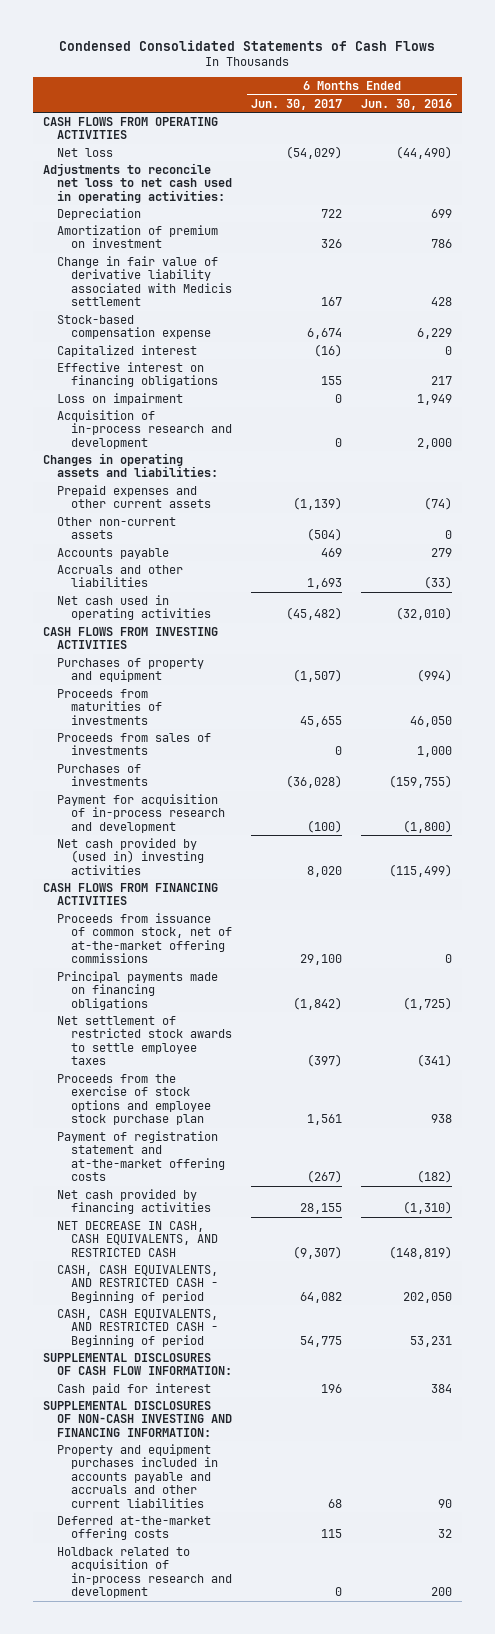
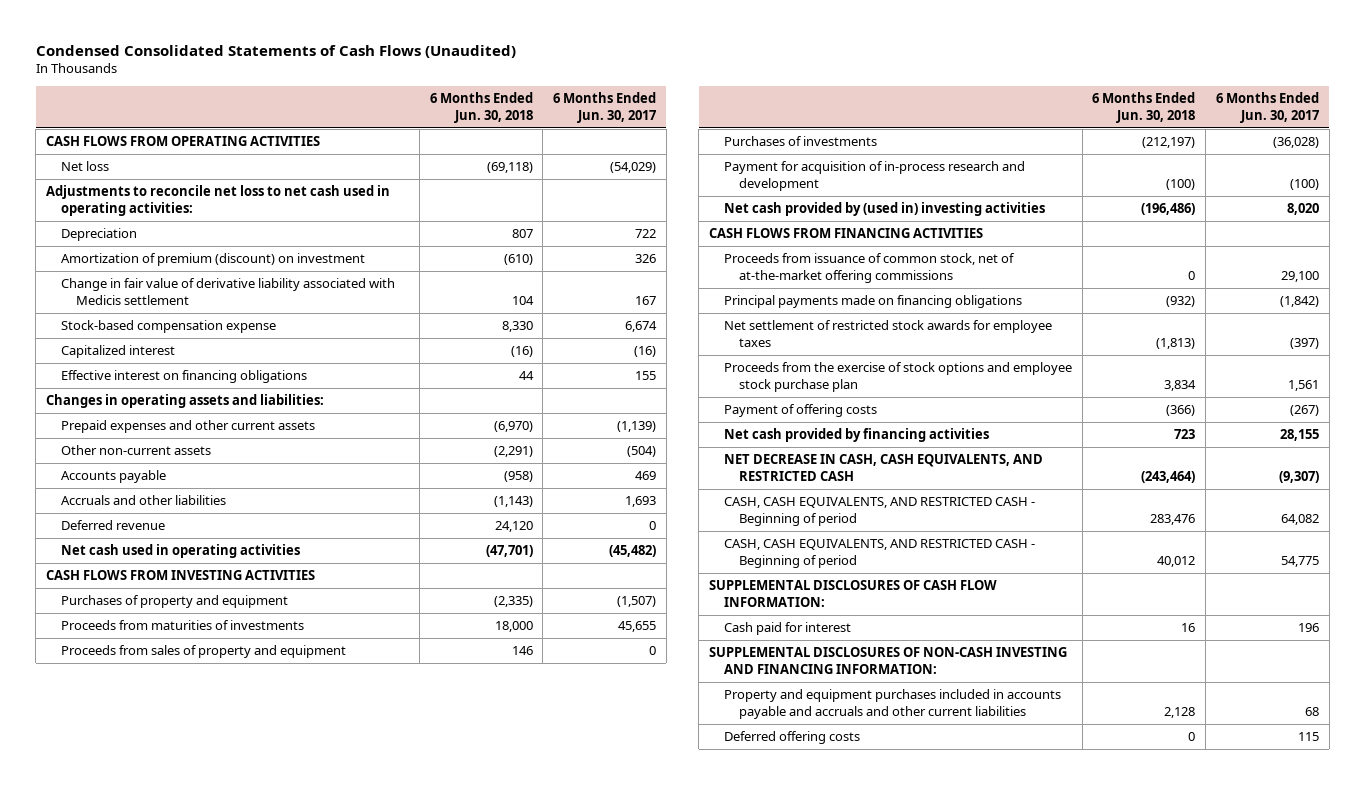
[59,39,436,51] Condensed Consolidated Statements of Cash Flows -> [35,44,516,58] Condensed Consolidated Statements of Cash Flows (Unaudited)
[361,98,453,110] Jun. 30, 2016 -> none
none -> [429,92,533,123] 6 Months Ended Jun. 30, 2018
[57,224,219,249] Amortization of premium on investment -> [61,253,366,267] Amortization of premium (discount) on investment
[57,392,184,405] Loss on impairment -> none
[57,409,233,449] Acquisition of in-process research and development -> none
none -> [61,520,166,531] Deferred revenue
[57,732,212,756] Proceeds from sales of investments -> [61,645,347,659] Proceeds from sales of property and equipment
[57,1015,233,1066] Net settlement of restricted stock awards to settle employee taxes -> [723,320,1052,347] Net settlement of restricted stock awards for employee taxes
[57,1130,226,1182] Payment of registration statement and at-the-market offering costs -> [723,404,877,418] Payment of offering costs
[57,1546,233,1599] Holdback related to acquisition of in-process research and development -> none
[57,1515,212,1541] Deferred at-the-market offering costs -> [723,731,860,745] Deferred offering costs

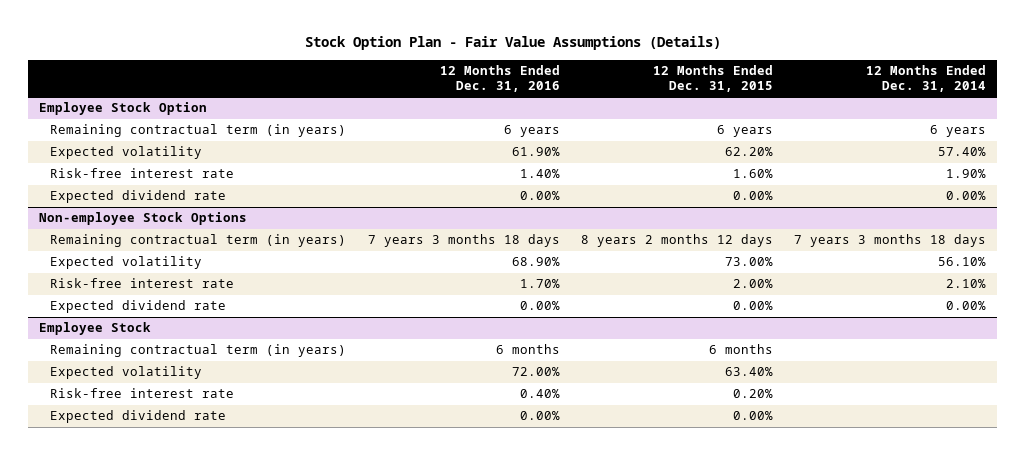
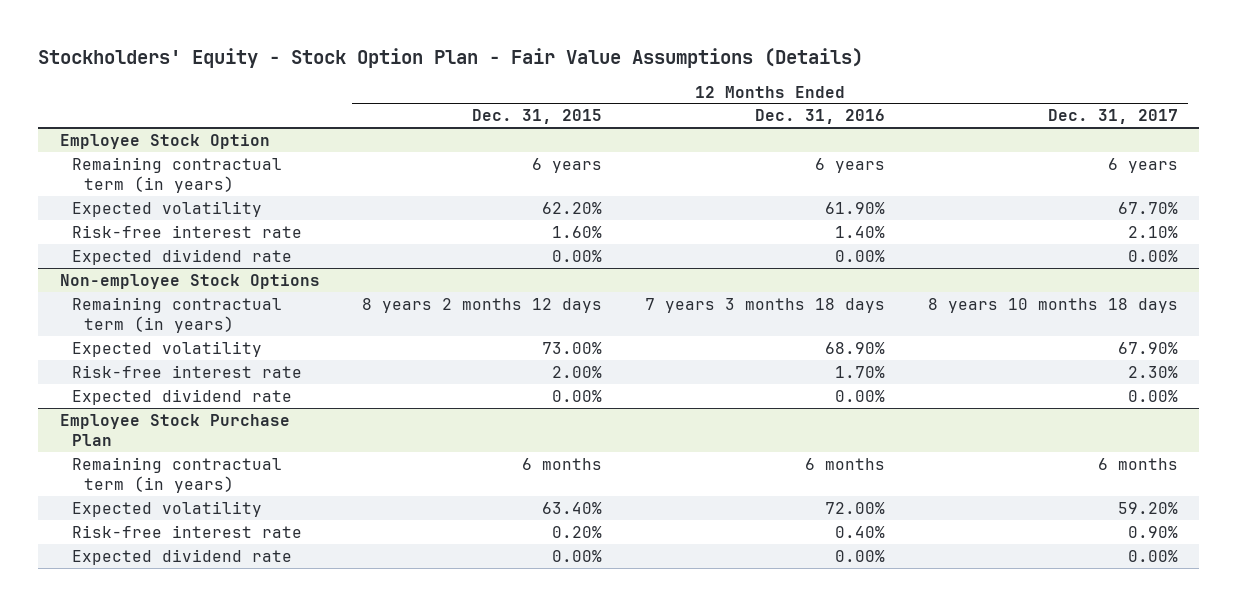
[304,36,721,51] Stock Option Plan - Fair Value Assumptions (Details) -> [38,47,864,68] Stockholders' Equity - Stock Option Plan - Fair Value Assumptions (Details)
[866,64,987,92] 12 Months Ended Dec. 31, 2014 -> none
none -> [1047,109,1178,125] Dec. 31, 2017
[38,322,151,336] Employee Stock -> [59,413,290,446] Employee Stock Purchase Plan

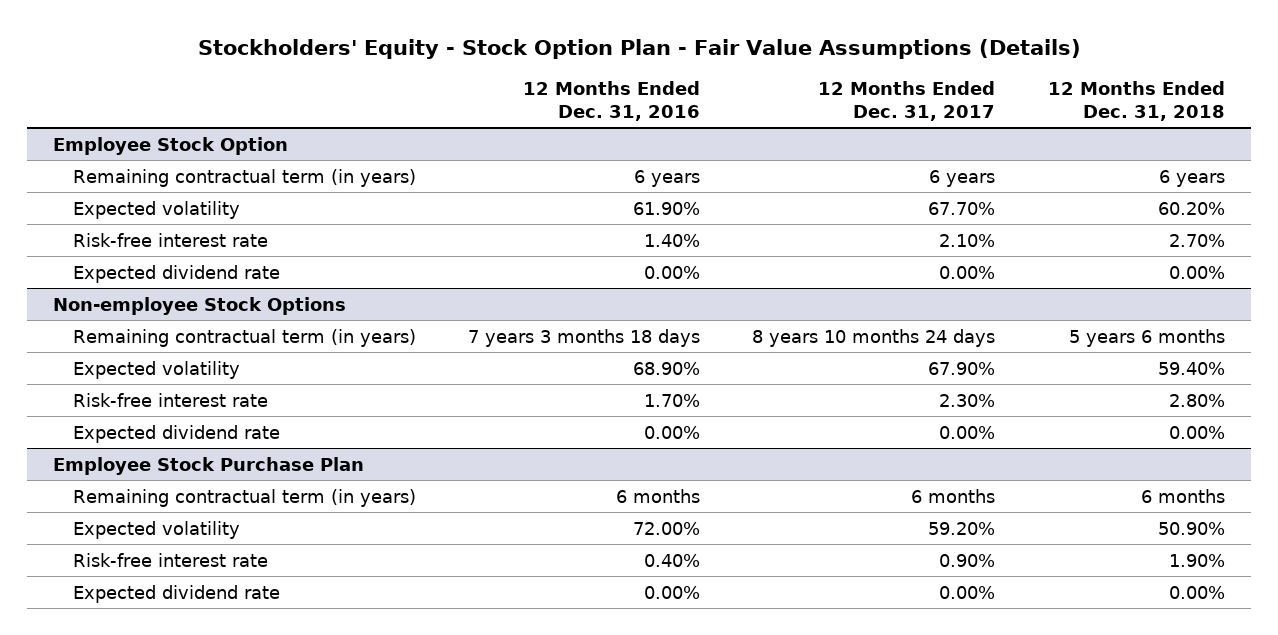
[472,109,603,125] Dec. 31, 2015 -> none
none -> [1047,81,1225,121] 12 Months Ended Dec. 31, 2018
[927,297,1178,313] 8 years 10 months 18 days -> [752,328,996,347] 8 years 10 months 24 days

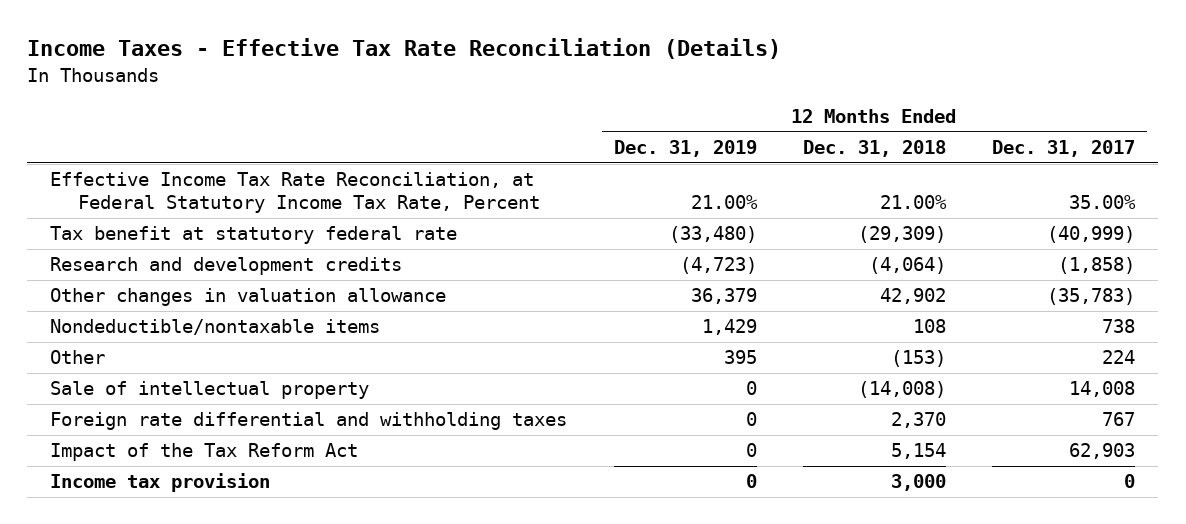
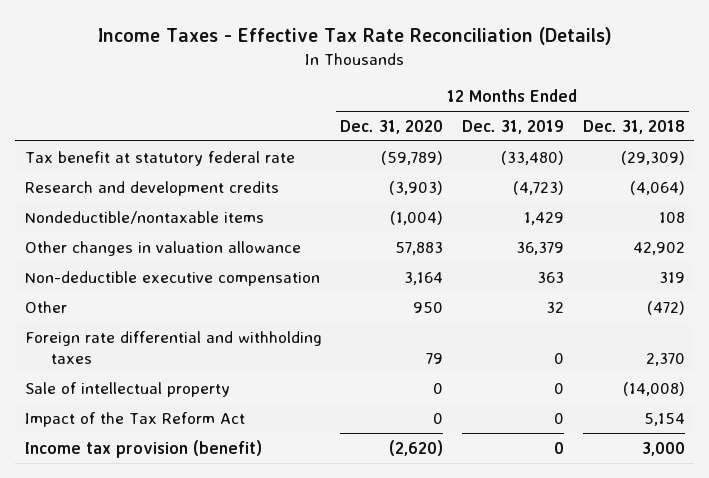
[992,140,1136,158] Dec. 31, 2017 -> none
none -> [340,119,444,134] Dec. 31, 2020
[50,172,540,214] Effective Income Tax Rate Reconciliation, at Federal Statutory Income Tax Rate, Percent -> none
[50,288,447,307] Other changes in valuation allowance -> [24,240,301,256] Other changes in valuation allowance
none -> [24,270,320,286] Non-deductible executive compensation
[723,350,757,365] 395 -> [545,301,564,313] 32
[890,350,946,368] (153) -> [646,300,685,315] (472)
[50,381,370,400] Sale of intellectual property -> [24,381,230,397] Sale of intellectual property
[50,473,271,493] Income tax provision -> [24,439,262,458] Income tax provision (benefit)

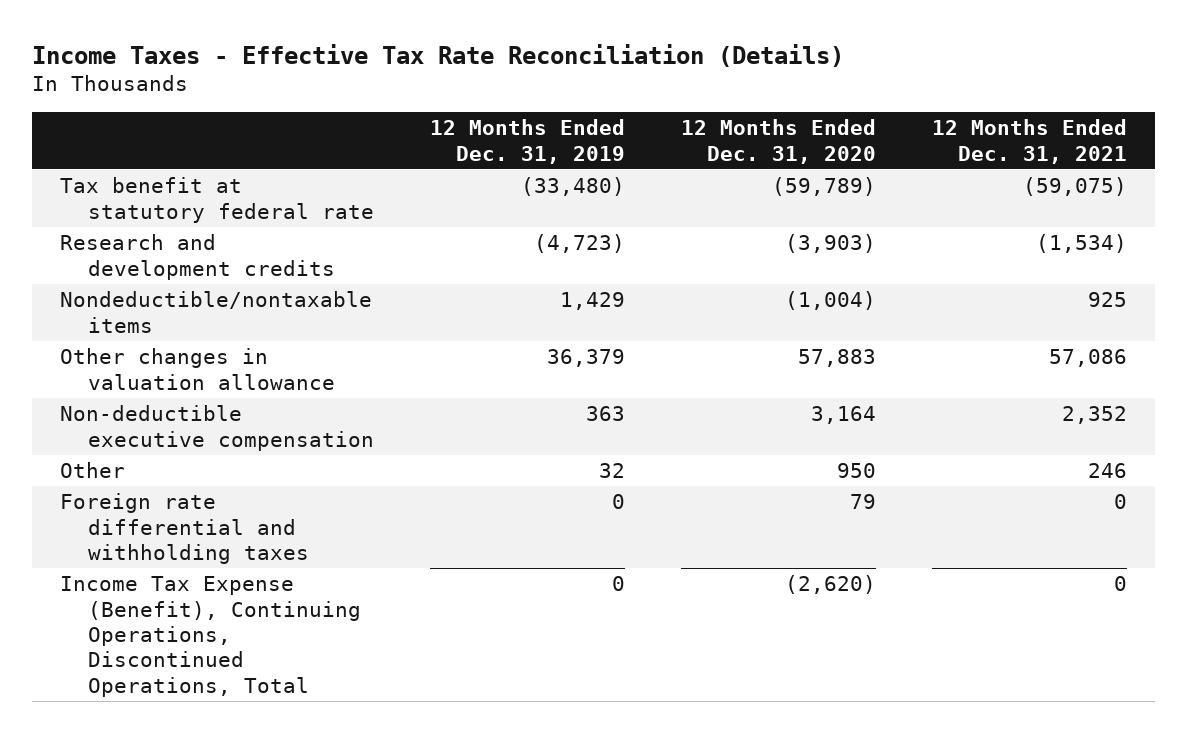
[582,119,685,134] Dec. 31, 2018 -> none
none -> [931,119,1127,164] 12 Months Ended Dec. 31, 2021
[24,381,230,397] Sale of intellectual property -> none
[24,411,245,427] Impact of the Tax Reform Act -> none
[24,439,262,458] Income tax provision (benefit) -> [59,576,361,697] Income Tax Expense (Benefit), Continuing Operations, Discontinued Operations, Total

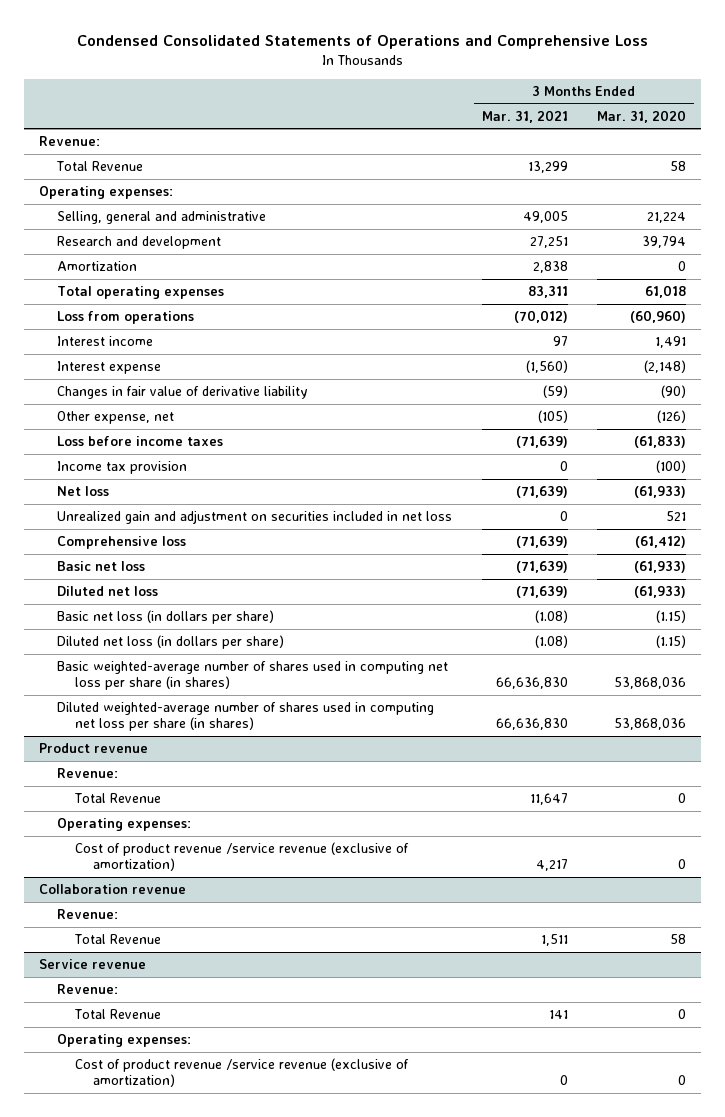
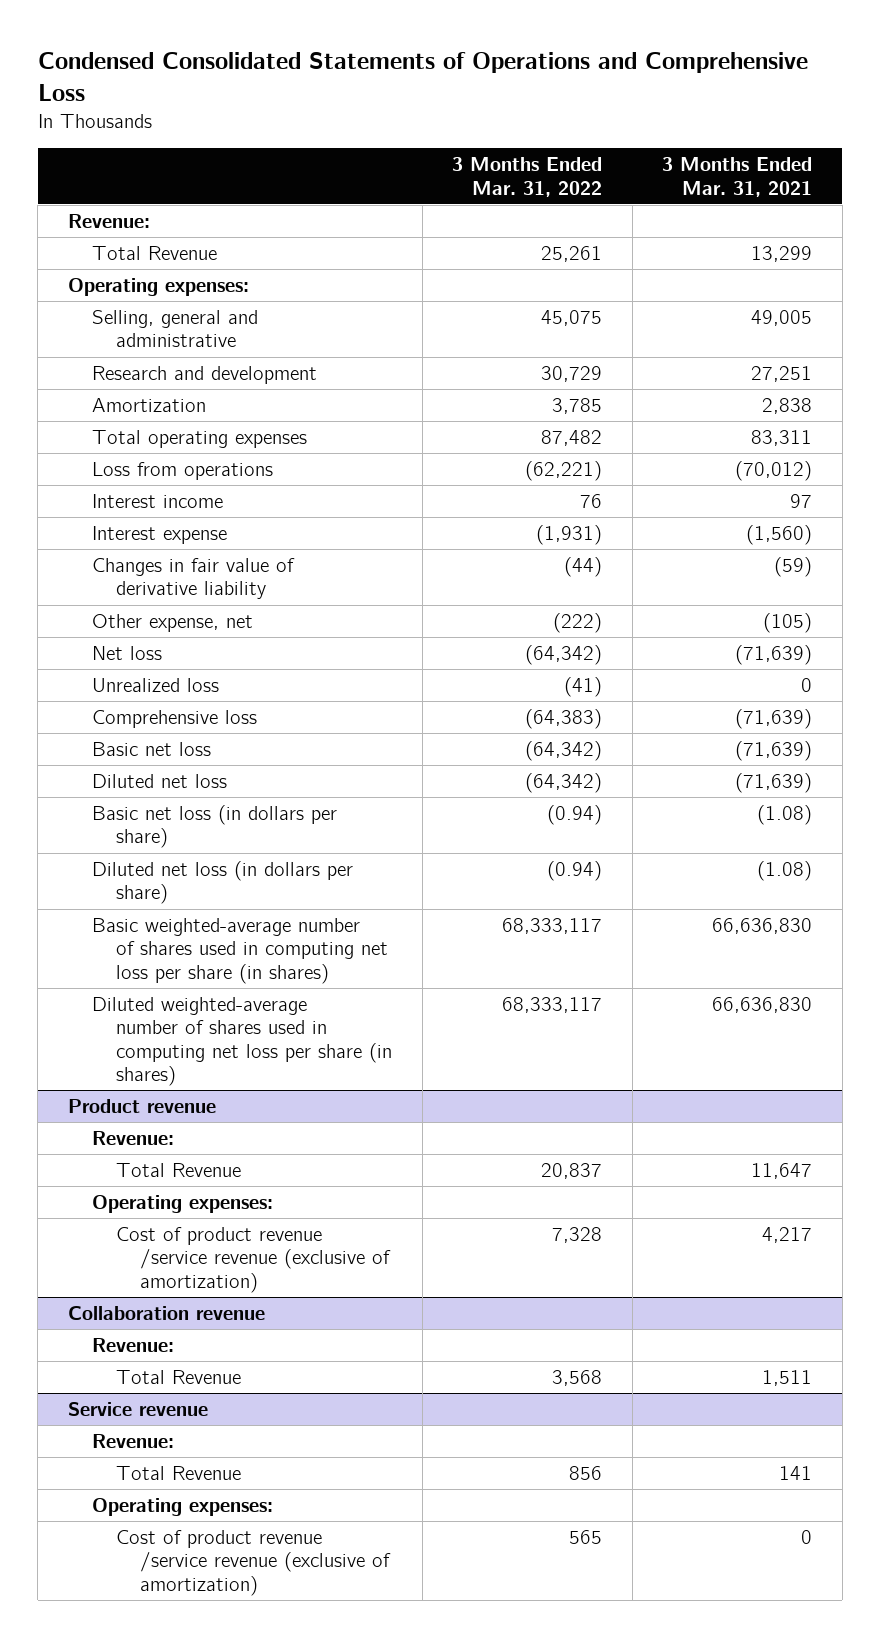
[597,109,687,123] Mar. 31, 2020 -> none
none -> [452,157,603,197] 3 Months Ended Mar. 31, 2022
[56,436,223,447] Loss before income taxes -> none
[56,461,187,475] Income tax provision -> none
[56,510,452,525] Unrealized gain and adjustment on securities included in net loss -> [91,678,219,693] Unrealized loss

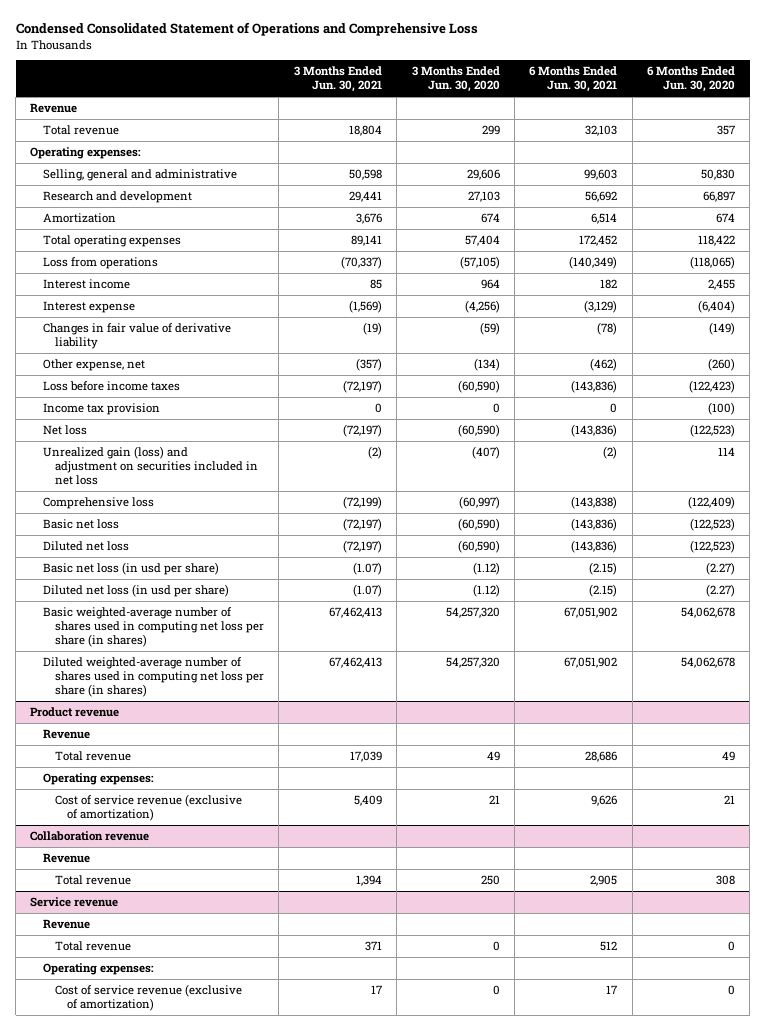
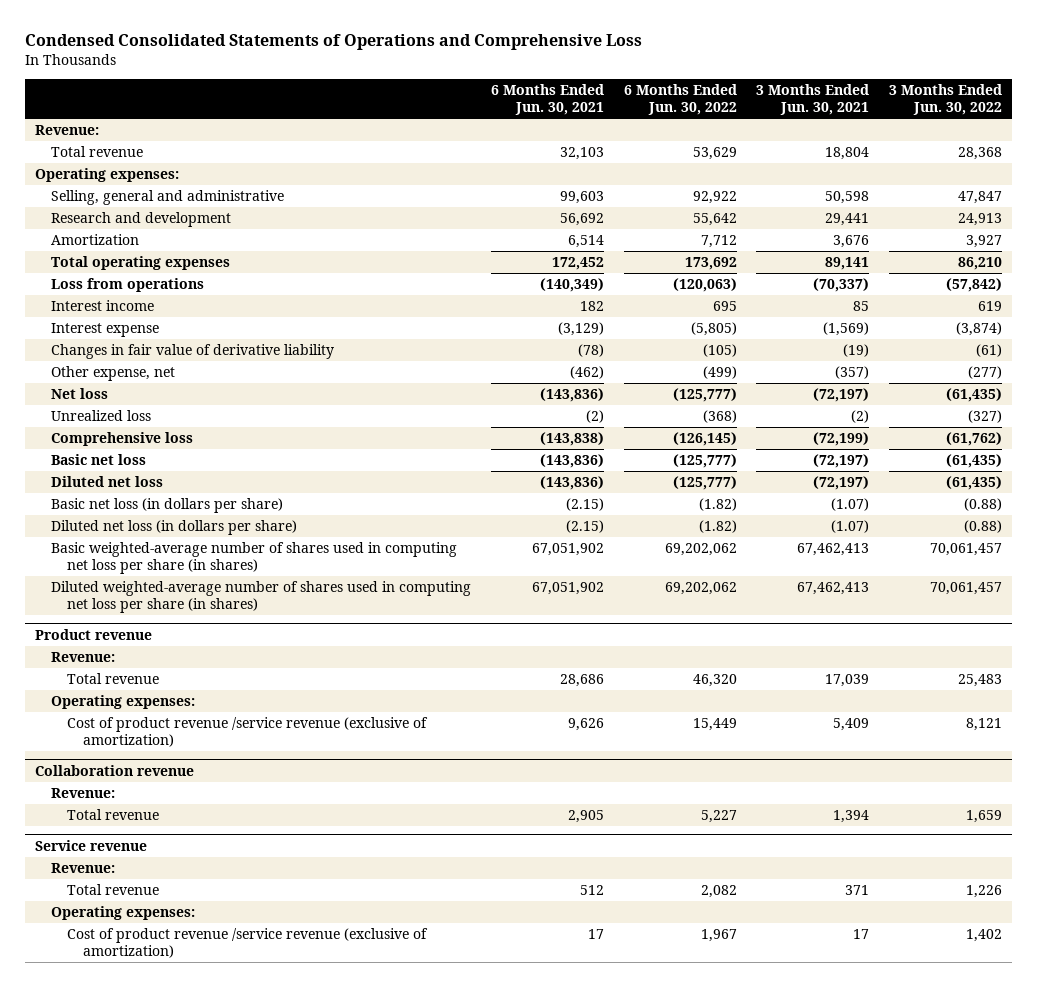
[15,22,478,37] Condensed Consolidated Statement of Operations and Comprehensive Loss -> [24,34,642,51] Condensed Consolidated Statements of Operations and Comprehensive Loss
[411,66,500,93] 3 Months Ended Jun. 30, 2020 -> none
[646,66,735,93] 6 Months Ended Jun. 30, 2020 -> none
none -> [623,84,737,116] 6 Months Ended Jun. 30, 2022
none -> [889,84,1003,116] 3 Months Ended Jun. 30, 2022
[30,103,78,114] Revenue -> [34,125,99,136] Revenue:
[42,381,180,392] Loss before income taxes -> none
[42,403,160,416] Income tax provision -> none
[42,446,259,486] Unrealized gain (loss) and adjustment on securities included in net loss -> [50,410,151,422] Unrealized loss
[42,562,219,576] Basic net loss (in usd per share) -> [50,498,283,514] Basic net loss (in dollars per share)
[42,584,229,598] Diluted net loss (in usd per share) -> [50,520,297,536] Diluted net loss (in dollars per share)
[42,729,90,740] Revenue -> [50,652,115,663] Revenue:
[55,794,243,822] Cost of service revenue (exclusive of amortization) -> [66,717,428,748] Cost of product revenue /service revenue (exclusive of amortization)
[42,853,90,864] Revenue -> [50,788,115,799] Revenue:
[42,919,90,930] Revenue -> [50,863,115,874] Revenue:
[55,984,243,1012] Cost of service revenue (exclusive of amortization) -> [66,928,428,959] Cost of product revenue /service revenue (exclusive of amortization)

